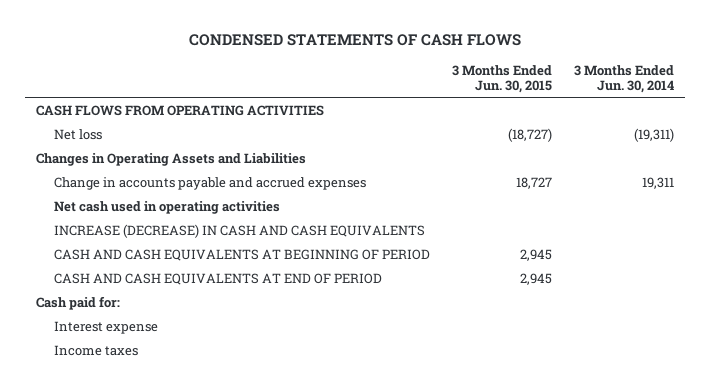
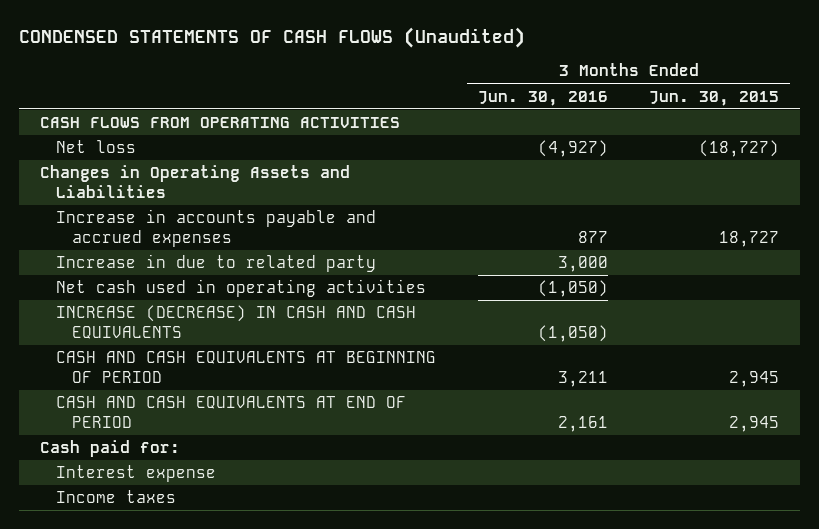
[188,34,521,47] CONDENSED STATEMENTS OF CASH FLOWS -> [19,26,526,48] CONDENSED STATEMENTS OF CASH FLOWS (Unaudited)
[573,65,674,94] 3 Months Ended Jun. 30, 2014 -> none
none -> [477,90,608,106] Jun. 30, 2016
[54,176,367,190] Change in accounts payable and accrued expenses -> [56,208,377,247] Increase in accounts payable and accrued expenses
none -> [56,253,377,272] Increase in due to related party

